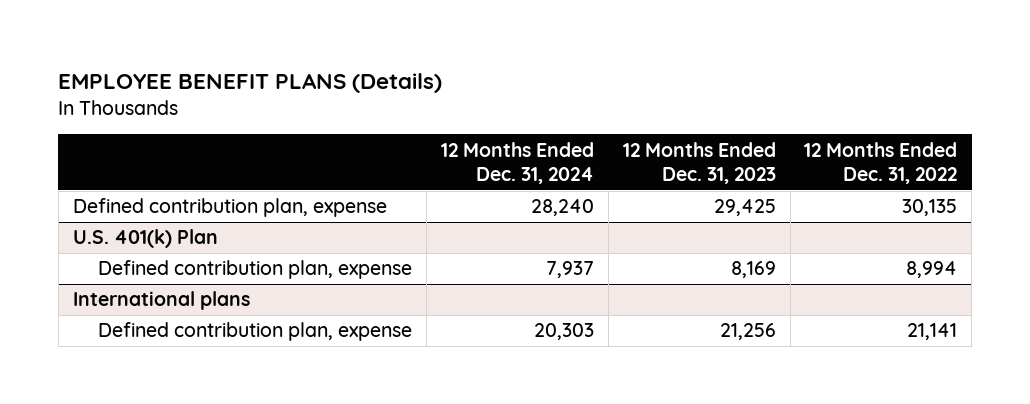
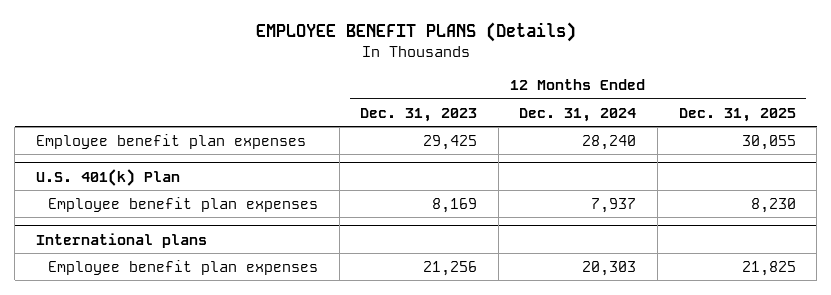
[804,141,958,185] 12 Months Ended Dec. 31, 2022 -> none
none -> [678,107,796,122] Dec. 31, 2025
[72,198,387,218] Defined contribution plan, expense -> [35,133,306,149] Employee benefit plan expenses
[97,260,412,280] Defined contribution plan, expense -> [47,196,318,212] Employee benefit plan expenses
[97,322,412,342] Defined contribution plan, expense -> [47,259,318,275] Employee benefit plan expenses

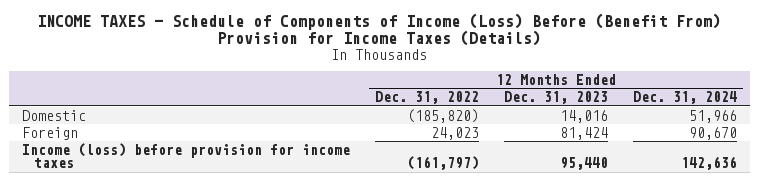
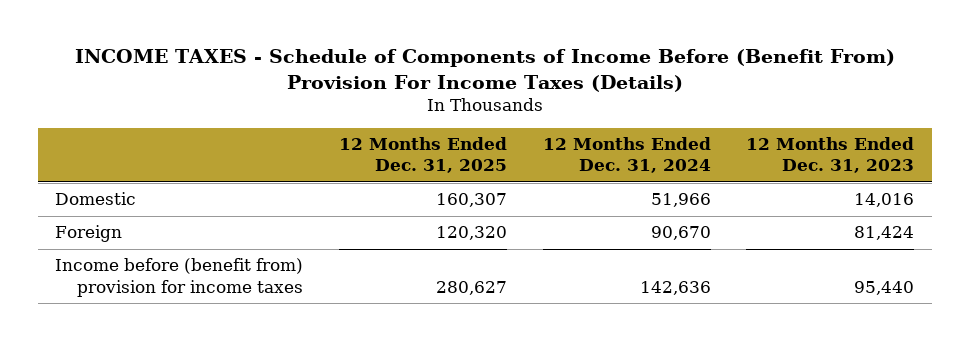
[37,12,722,47] INCOME TAXES - Schedule of Components of Income (Loss) Before (Benefit From) Provision for Income Taxes (Details) -> [74,49,895,92] INCOME TAXES - Schedule of Components of Income Before (Benefit From) Provision For Income Taxes (Details)
[374,91,479,105] Dec. 31, 2022 -> none
none -> [339,137,508,174] 12 Months Ended Dec. 31, 2025
[21,142,350,169] Income (loss) before provision for income taxes -> [55,258,304,297] Income before (benefit from) provision for income taxes

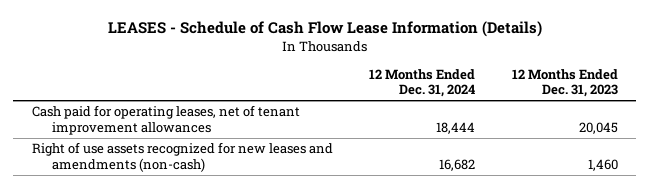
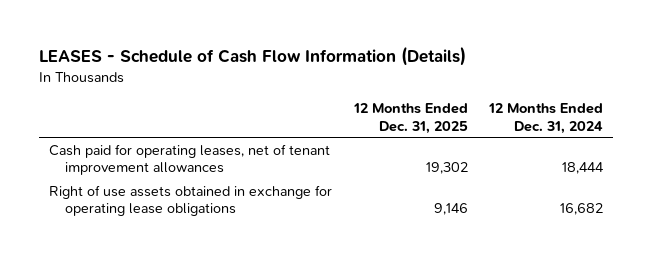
[107,21,542,38] LEASES - Schedule of Cash Flow Lease Information (Details) -> [38,45,466,66] LEASES - Schedule of Cash Flow Information (Details)
[512,68,619,98] 12 Months Ended Dec. 31, 2023 -> none
none -> [352,103,468,134] 12 Months Ended Dec. 31, 2025
[31,142,333,172] Right of use assets recognized for new leases and amendments (non-cash) -> [49,184,333,217] Right of use assets obtained in exchange for operating lease obligations

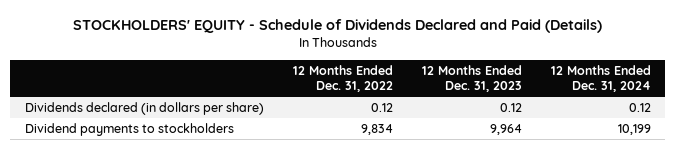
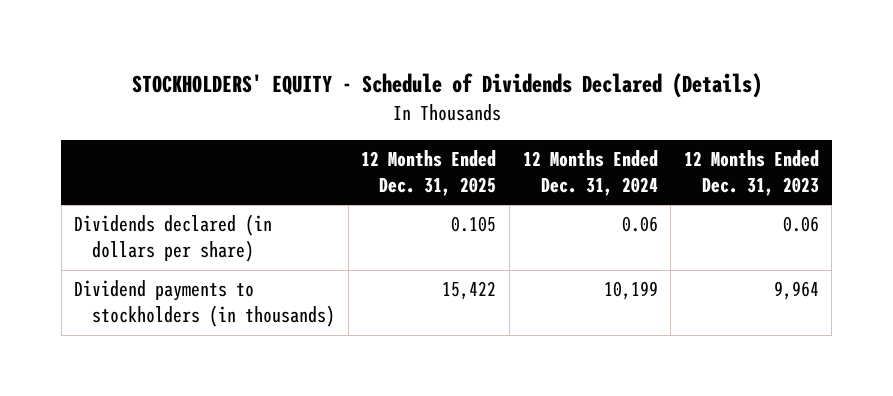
[72,19,602,34] STOCKHOLDERS' EQUITY - Schedule of Dividends Declared and Paid (Details) -> [131,73,762,99] STOCKHOLDERS' EQUITY - Schedule of Dividends Declared (Details)
[292,64,393,93] 12 Months Ended Dec. 31, 2022 -> none
none -> [361,150,497,197] 12 Months Ended Dec. 31, 2025
[499,102,522,112] 0.12 -> [782,216,819,233] 0.06
[628,102,651,112] 0.12 -> [621,216,658,233] 0.06
[24,122,234,136] Dividend payments to stockholders -> [74,280,336,328] Dividend payments to stockholders (in thousands)

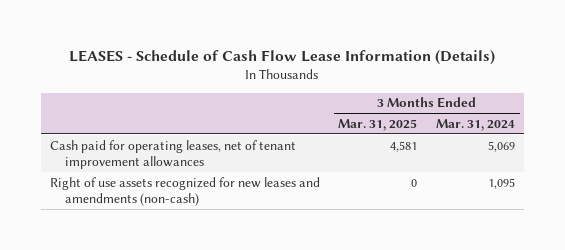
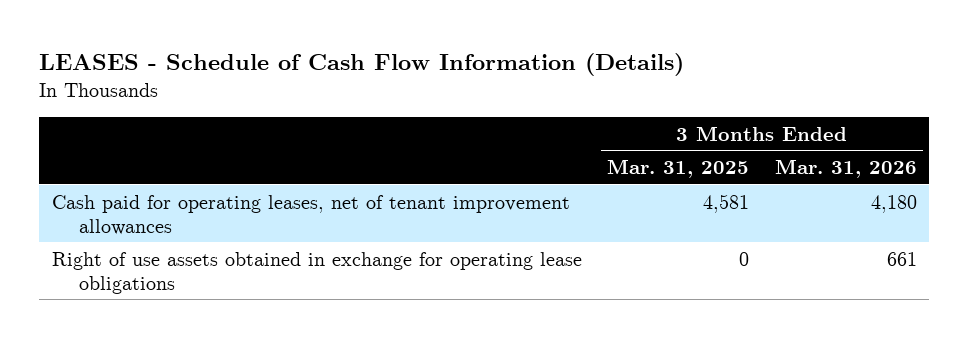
[69,50,496,66] LEASES - Schedule of Cash Flow Lease Information (Details) -> [38,52,684,76] LEASES - Schedule of Cash Flow Information (Details)
[435,118,515,131] Mar. 31, 2024 -> none
none -> [774,158,917,178] Mar. 31, 2026
[50,176,321,207] Right of use assets recognized for new leases and amendments (non-cash) -> [51,251,582,294] Right of use assets obtained in exchange for operating lease obligations

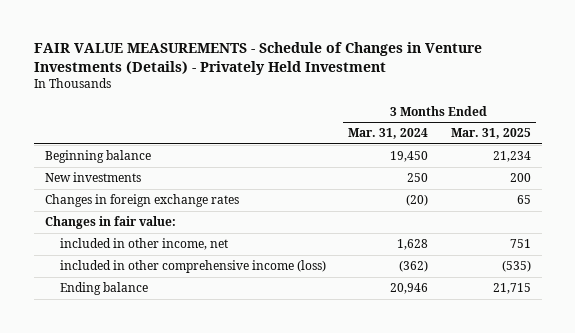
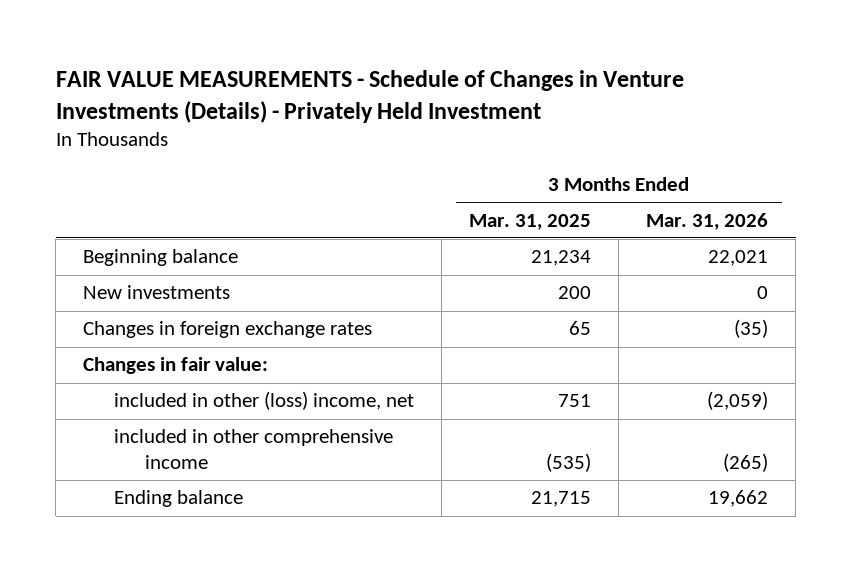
[348,128,429,140] Mar. 31, 2024 -> none
none -> [646,212,769,230] Mar. 31, 2026
[59,238,228,251] included in other income, net -> [114,391,415,411] included in other (loss) income, net
[59,260,326,274] included in other comprehensive income (loss) -> [114,429,394,469] included in other comprehensive income

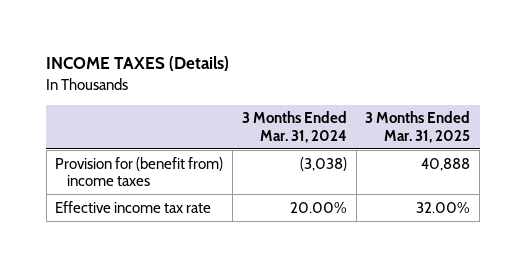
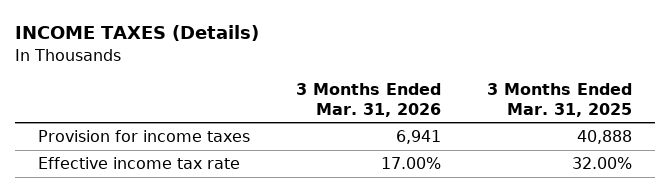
[241,111,347,143] 3 Months Ended Mar. 31, 2024 -> none
none -> [295,83,441,117] 3 Months Ended Mar. 31, 2026
[55,156,224,187] Provision for (benefit from) income taxes -> [38,130,251,143] Provision for income taxes

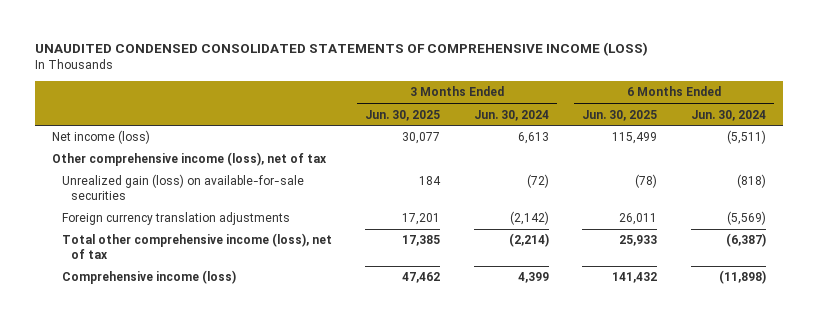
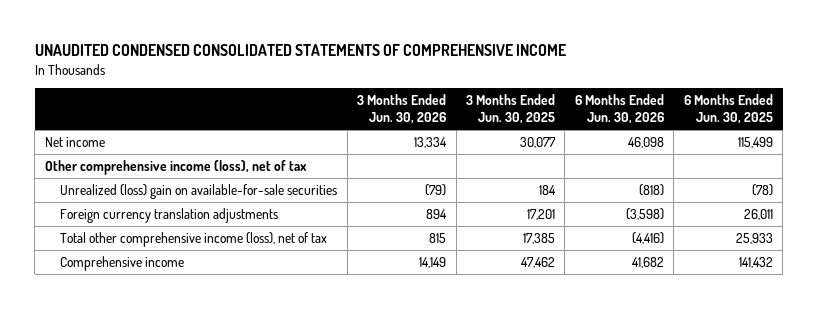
[35,42,649,57] UNAUDITED CONDENSED CONSOLIDATED STATEMENTS OF COMPREHENSIVE INCOME (LOSS) -> [34,44,566,57] UNAUDITED CONDENSED CONSOLIDATED STATEMENTS OF COMPREHENSIVE INCOME
[473,109,549,121] Jun. 30, 2024 -> none
[690,109,766,121] Jun. 30, 2024 -> none
none -> [357,94,447,125] 3 Months Ended Jun. 30, 2026
none -> [574,94,664,125] 6 Months Ended Jun. 30, 2026
[51,130,150,145] Net income (loss) -> [44,137,105,148] Net income
[61,174,304,200] Unrealized gain (loss) on available-for-sale securities -> [60,184,338,200] Unrealized (loss) gain on available-for-sale securities
[61,270,236,285] Comprehensive income (loss) -> [60,256,185,272] Comprehensive income

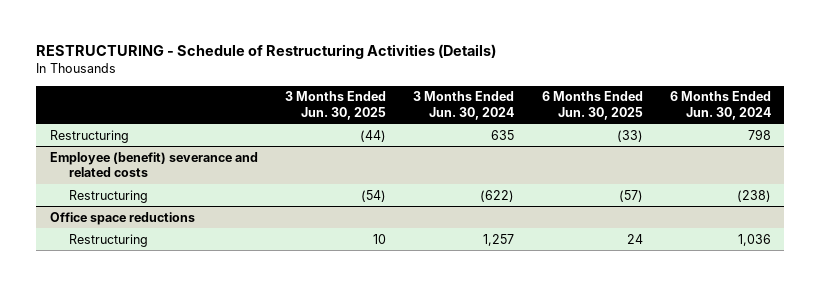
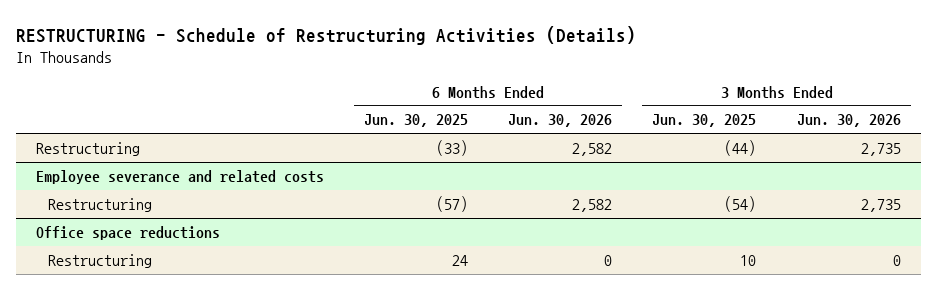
[413,91,515,120] 3 Months Ended Jun. 30, 2024 -> none
[669,91,771,120] 6 Months Ended Jun. 30, 2024 -> none
none -> [508,114,613,128] Jun. 30, 2026
none -> [796,114,901,128] Jun. 30, 2026
[49,151,258,178] Employee (benefit) severance and related costs -> [35,169,324,184] Employee severance and related costs

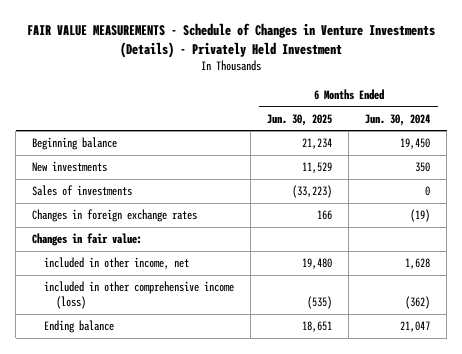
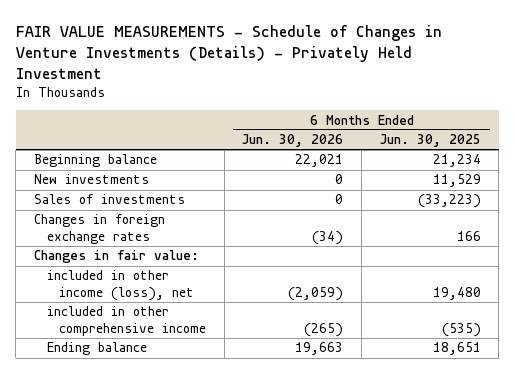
[365,113,431,126] Jun. 30, 2024 -> none
none -> [242,134,344,148] Jun. 30, 2026
[44,257,190,270] included in other income, net -> [46,270,195,301] included in other income (loss), net
[44,281,235,310] included in other comprehensive income (loss) -> [46,306,207,336] included in other comprehensive income

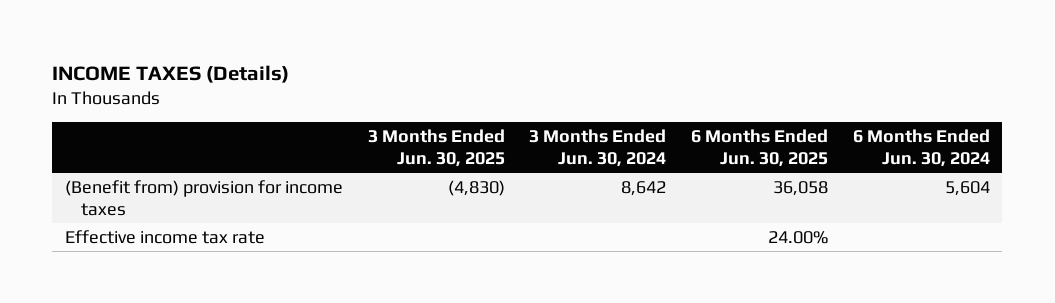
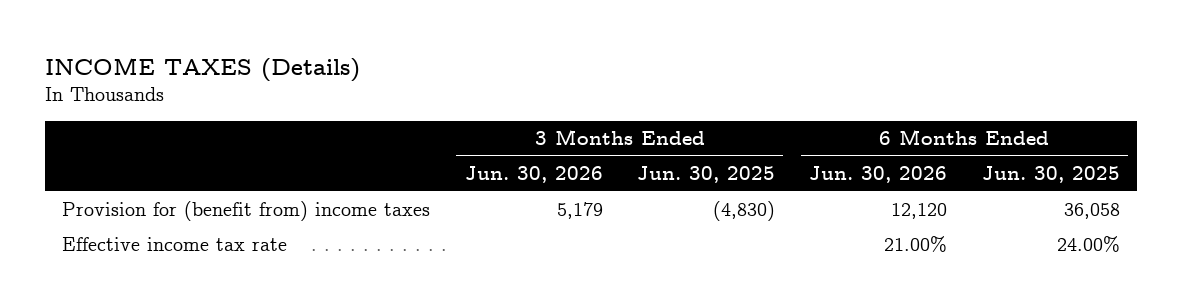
[529,128,667,168] 3 Months Ended Jun. 30, 2024 -> none
[852,128,990,168] 6 Months Ended Jun. 30, 2024 -> none
none -> [464,165,603,183] Jun. 30, 2026
none -> [809,165,948,183] Jun. 30, 2026
[64,179,343,217] (Benefit from) provision for income taxes -> [62,201,431,222] Provision for (benefit from) income taxes

